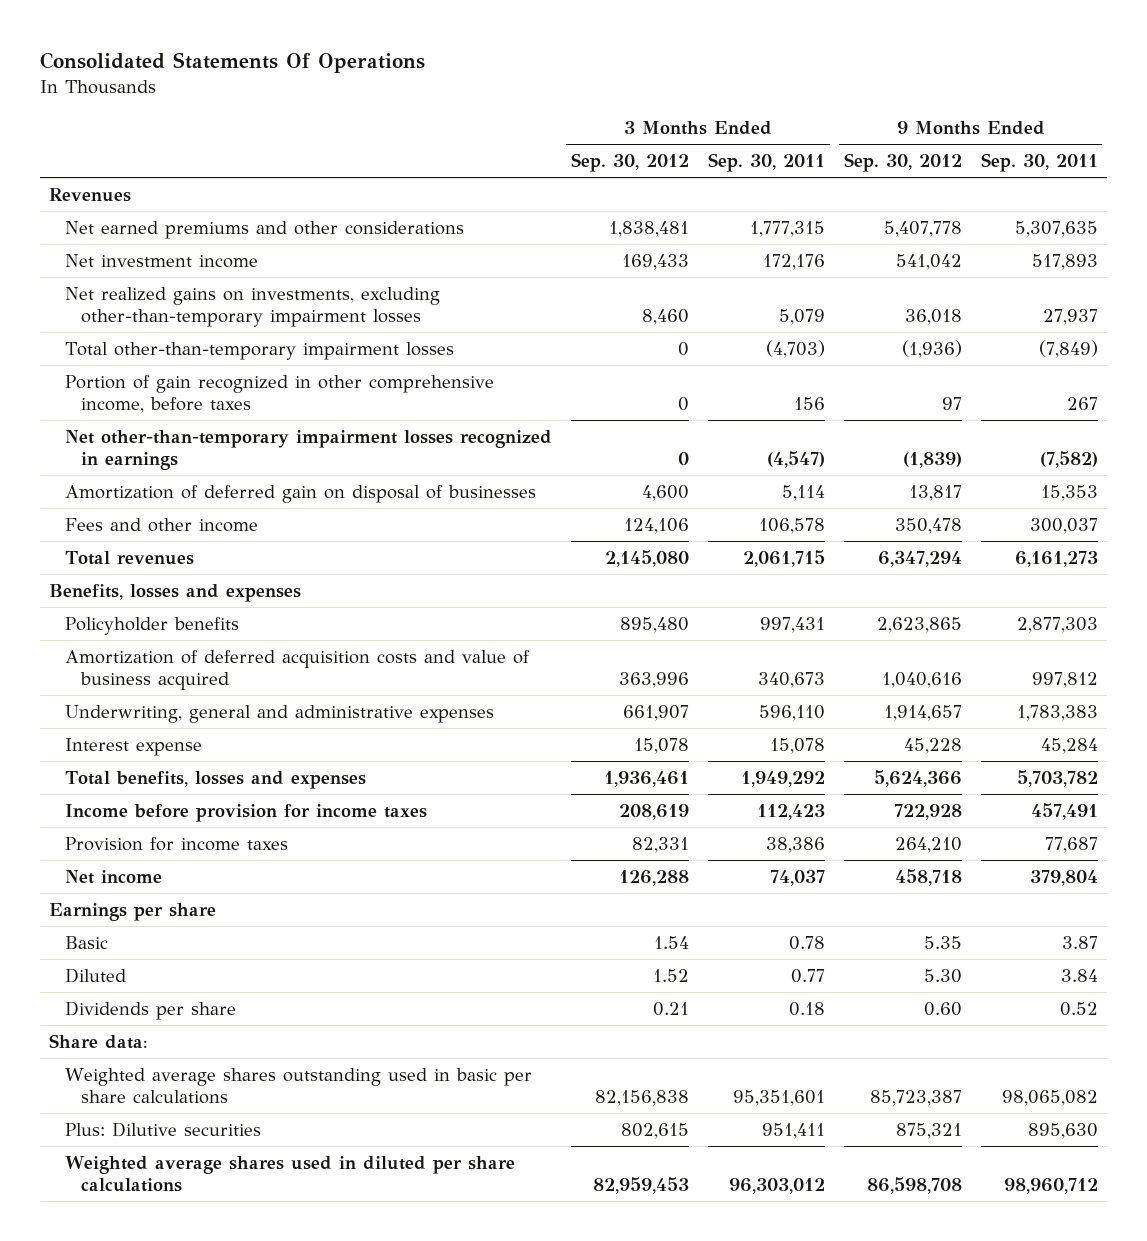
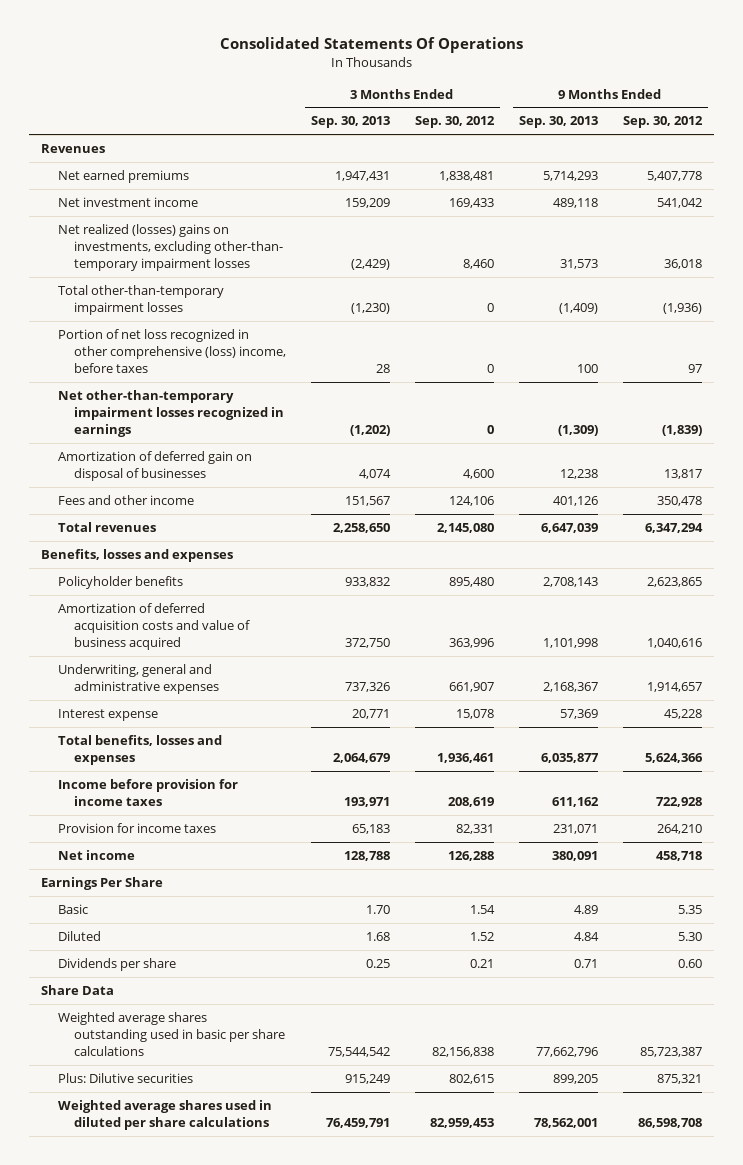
[707,153,825,173] Sep. 30, 2011 -> none
[980,153,1098,173] Sep. 30, 2011 -> none
none -> [310,116,390,129] Sep. 30, 2013
none -> [518,116,598,129] Sep. 30, 2013
[65,220,465,239] Net earned premiums and other considerations -> [57,170,189,184] Net earned premiums
[65,286,441,327] Net realized gains on investments, excluding other-than-temporary impairment losses -> [57,224,284,272] Net realized (losses) gains on investments, excluding other-than- temporary impairment losses
[65,374,495,413] Portion of gain recognized in other comprehensive income, before taxes -> [57,329,287,374] Portion of net loss recognized in other comprehensive (loss) income, before taxes
[49,902,217,921] Earnings per share -> [41,877,164,891] Earnings Per Share
[49,1033,149,1049] Share data: -> [41,985,115,996] Share Data

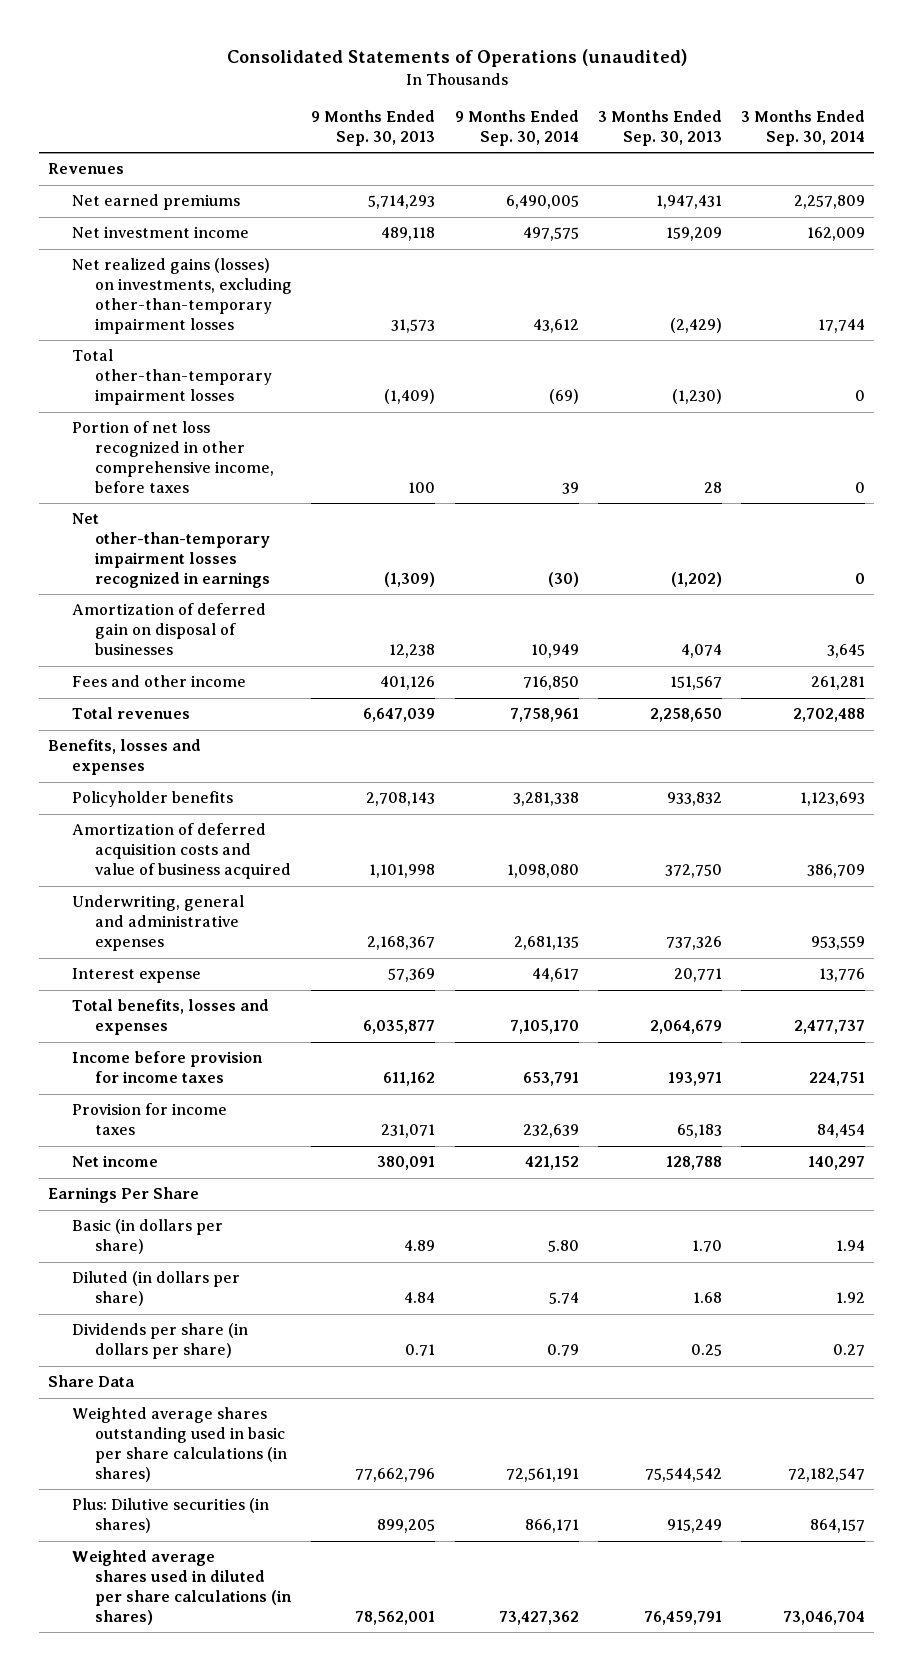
[219,37,523,54] Consolidated Statements Of Operations -> [226,49,687,68] Consolidated Statements of Operations (unaudited)
[414,116,495,129] Sep. 30, 2012 -> none
[622,116,703,129] Sep. 30, 2012 -> none
none -> [454,110,579,146] 9 Months Ended Sep. 30, 2014
none -> [740,110,865,146] 3 Months Ended Sep. 30, 2014
[57,224,284,272] Net realized (losses) gains on investments, excluding other-than- temporary impairment losses -> [71,258,293,334] Net realized gains (losses) on investments, excluding other-than-temporary impairment losses
[57,329,287,374] Portion of net loss recognized in other comprehensive (loss) income, before taxes -> [71,421,275,493] Portion of net loss recognized in other comprehensive income, before taxes
[57,904,88,915] Basic -> [71,1219,223,1255] Basic (in dollars per share)
[57,931,101,942] Diluted -> [71,1271,240,1307] Diluted (in dollars per share)
[57,958,176,972] Dividends per share -> [71,1323,248,1360] Dividends per share (in dollars per share)
[57,1012,286,1057] Weighted average shares outstanding used in basic per share calculations -> [71,1407,288,1482] Weighted average shares outstanding used in basic per share calculations (in shares)
[57,1073,193,1084] Plus: Dilutive securities -> [71,1498,269,1534] Plus: Dilutive securities (in shares)
[57,1100,272,1131] Weighted average shares used in diluted per share calculations -> [71,1550,293,1625] Weighted average shares used in diluted per share calculations (in shares)

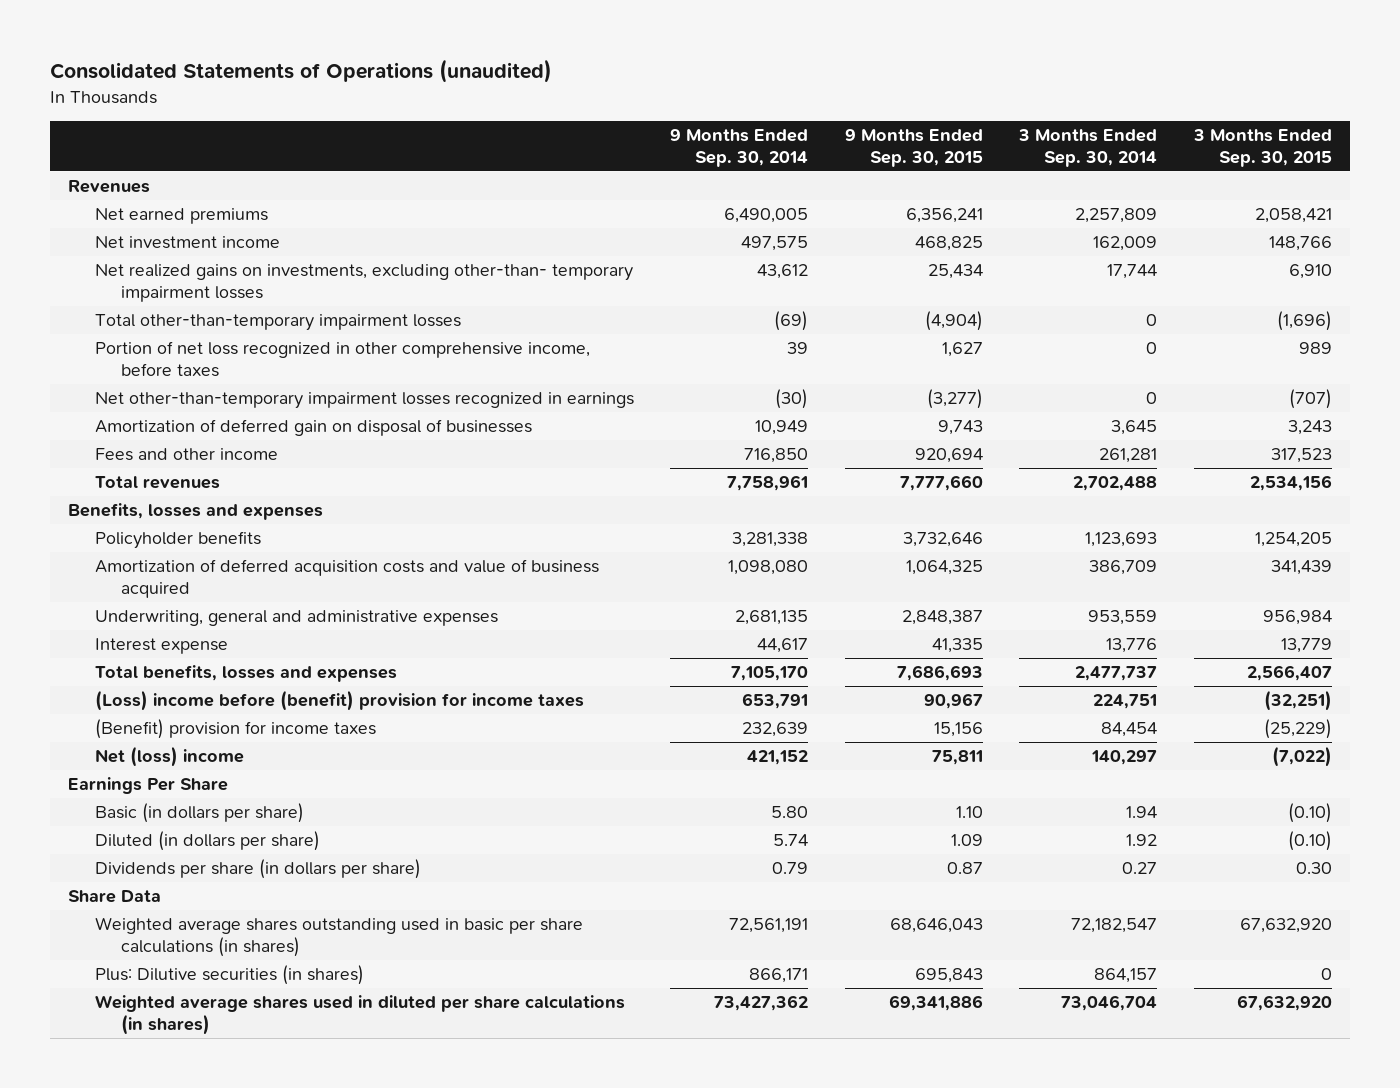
[311,110,436,146] 9 Months Ended Sep. 30, 2013 -> none
[597,110,722,146] 3 Months Ended Sep. 30, 2013 -> none
none -> [844,128,983,167] 9 Months Ended Sep. 30, 2015
none -> [1192,128,1332,167] 3 Months Ended Sep. 30, 2015
[71,258,293,334] Net realized gains (losses) on investments, excluding other-than-temporary impairment losses -> [94,264,633,303] Net realized gains on investments, excluding other-than- temporary impairment losses
[71,1051,263,1084] Income before provision for income taxes -> [94,690,584,712] (Loss) income before (benefit) provision for income taxes
[71,1103,227,1136] Provision for income taxes -> [94,719,376,740] (Benefit) provision for income taxes
[71,1155,158,1168] Net income -> [94,746,244,768] Net (loss) income

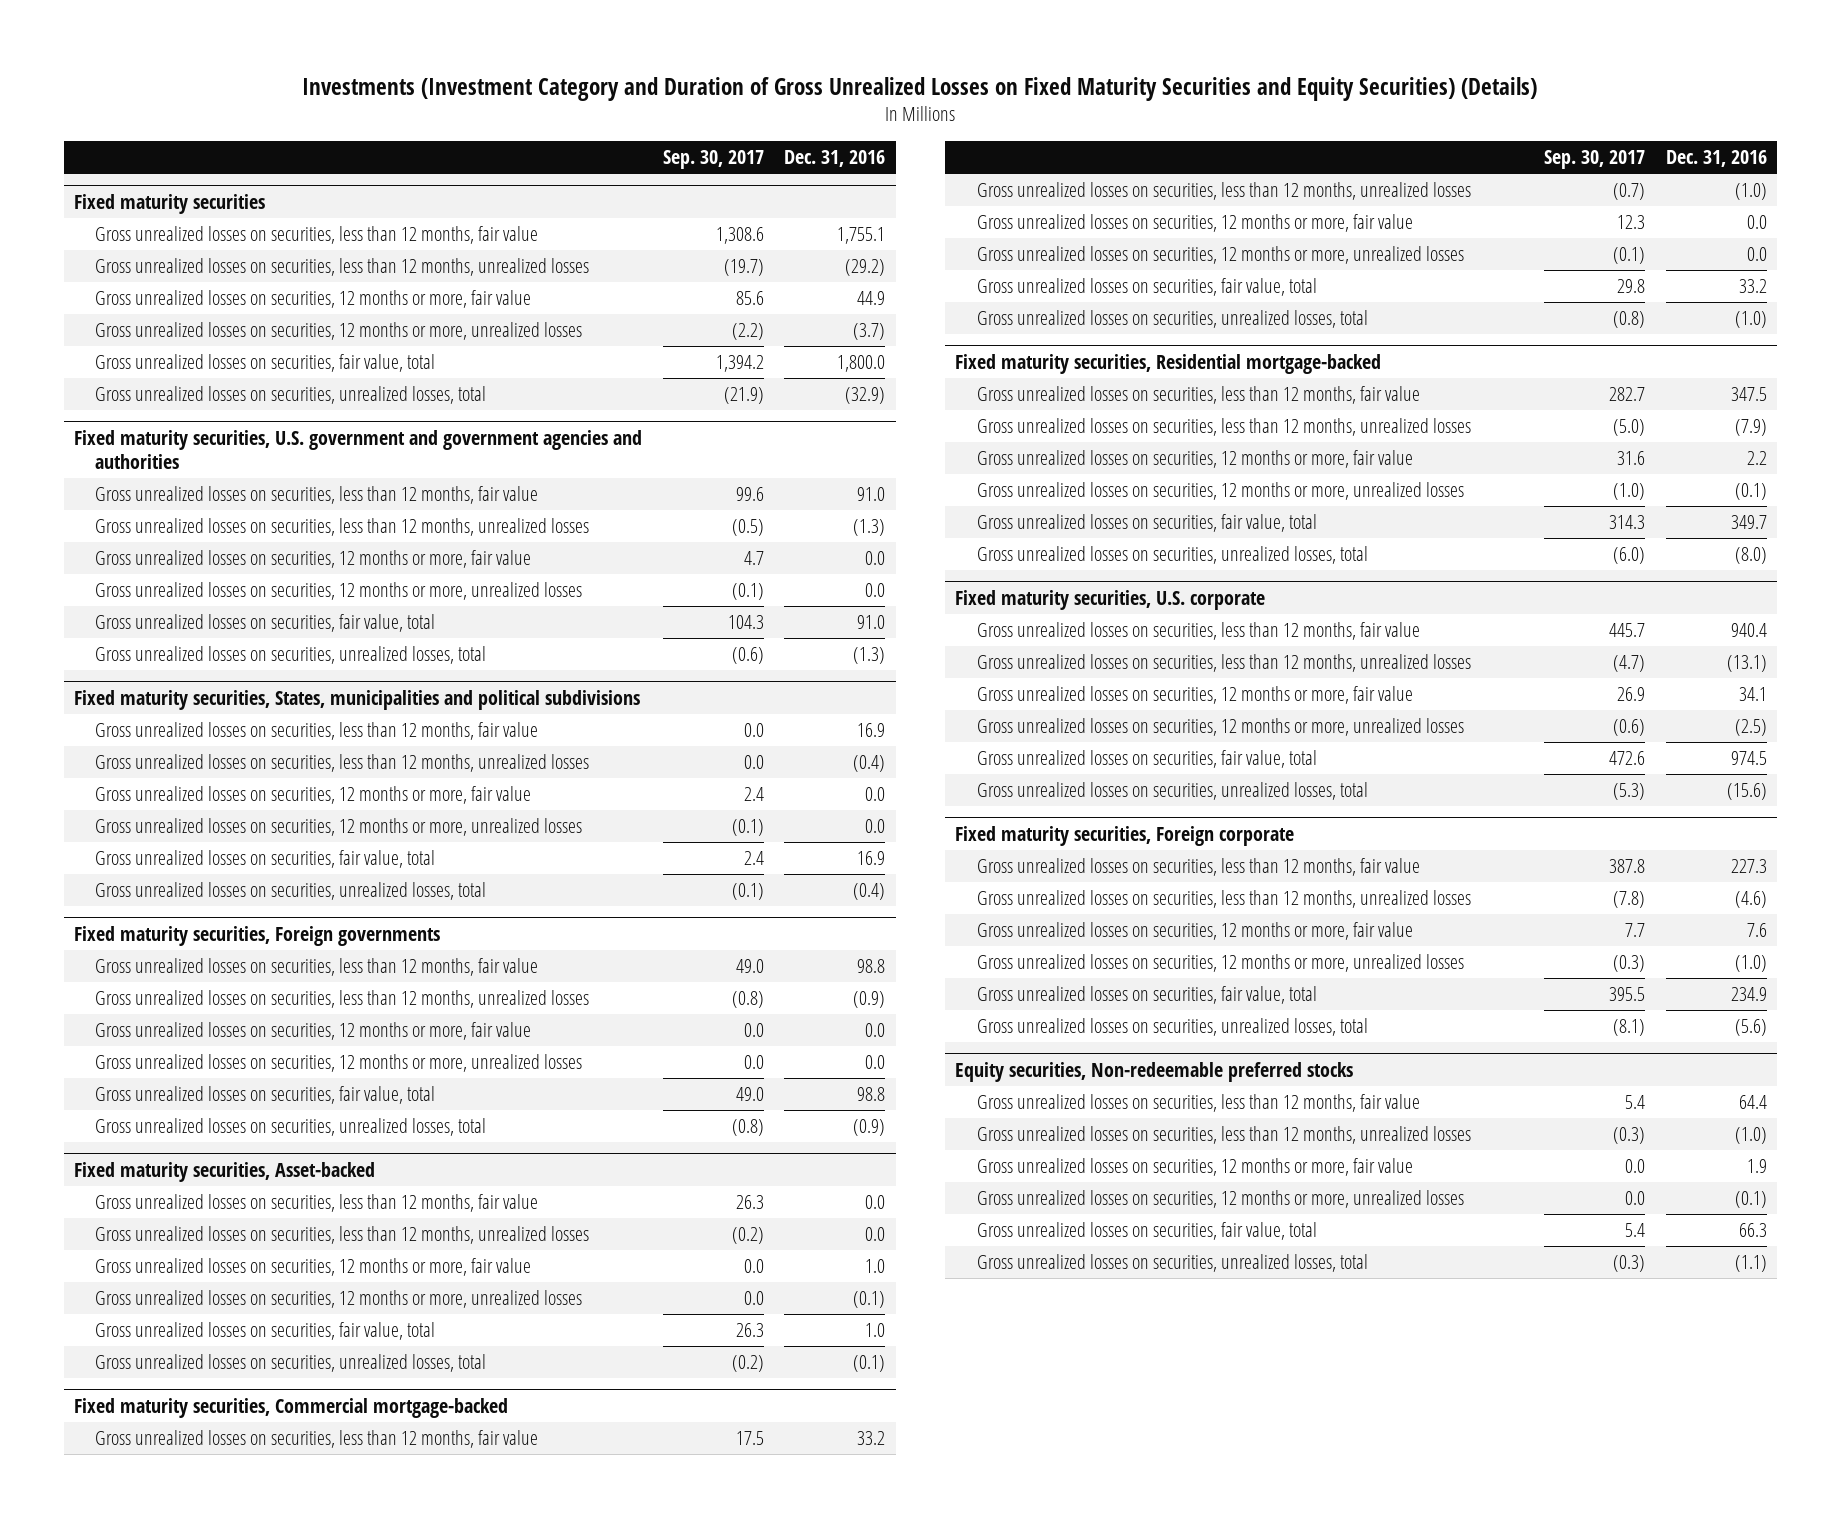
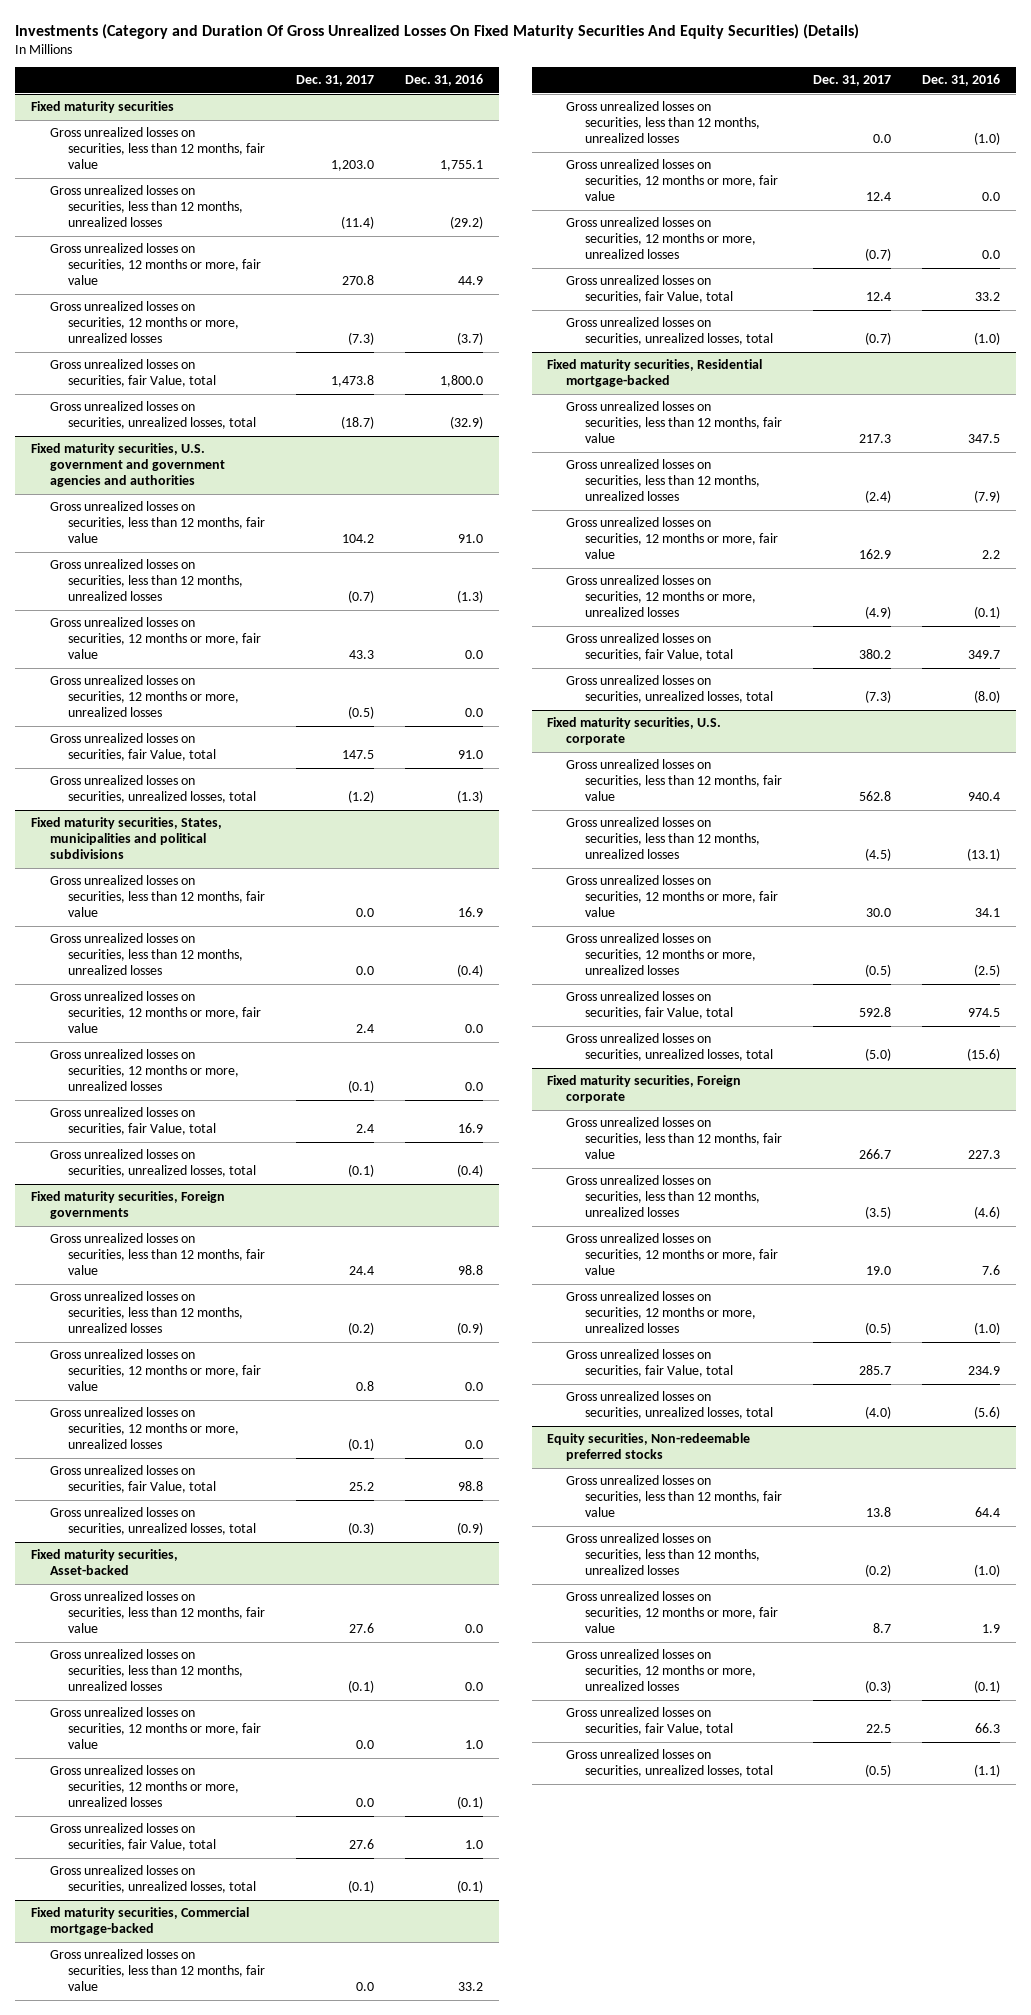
[302,76,1538,101] Investments (Investment Category and Duration of Gross Unrealized Losses on Fixed Maturity Securities and Equity Securities) (Details) -> [15,23,860,39] Investments (Category and Duration Of Gross Unrealized Losses On Fixed Maturity Securities And Equity Securities) (Details)
[662,149,764,169] Sep. 30, 2017 -> none
none -> [296,75,375,87] Dec. 31, 2017
[95,354,436,373] Gross unrealized losses on securities, fair value, total -> [49,359,217,388] Gross unrealized losses on securities, fair Value, total
[95,614,436,633] Gross unrealized losses on securities, fair value, total -> [49,733,217,762] Gross unrealized losses on securities, fair Value, total
[95,850,436,869] Gross unrealized losses on securities, fair value, total -> [49,1107,217,1136] Gross unrealized losses on securities, fair Value, total
[95,1086,436,1105] Gross unrealized losses on securities, fair value, total -> [49,1465,217,1494] Gross unrealized losses on securities, fair Value, total
[95,1322,436,1341] Gross unrealized losses on securities, fair value, total -> [49,1823,217,1852] Gross unrealized losses on securities, fair Value, total
[976,278,1317,297] Gross unrealized losses on securities, fair value, total -> [566,275,734,304] Gross unrealized losses on securities, fair Value, total
[976,514,1317,533] Gross unrealized losses on securities, fair value, total -> [566,633,734,662] Gross unrealized losses on securities, fair Value, total
[976,750,1317,769] Gross unrealized losses on securities, fair value, total -> [566,991,734,1020] Gross unrealized losses on securities, fair Value, total
[976,986,1317,1005] Gross unrealized losses on securities, fair value, total -> [566,1349,734,1378] Gross unrealized losses on securities, fair Value, total
[976,1222,1317,1241] Gross unrealized losses on securities, fair value, total -> [566,1707,734,1736] Gross unrealized losses on securities, fair Value, total

